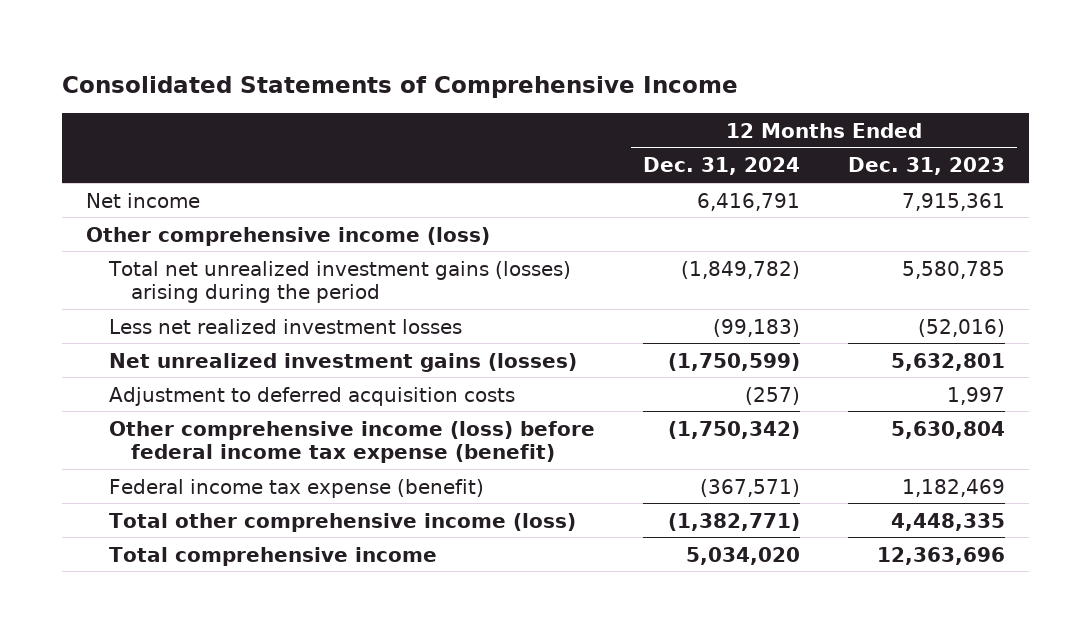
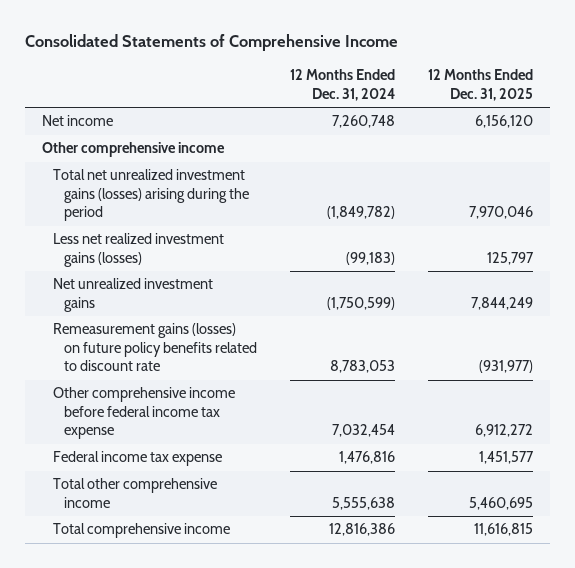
[847,157,1005,176] Dec. 31, 2023 -> none
none -> [428,69,534,101] 12 Months Ended Dec. 31, 2025
[696,192,800,211] 6,416,791 -> [332,115,396,129] 7,260,748
[86,226,491,246] Other comprehensive income (loss) -> [41,142,225,158] Other comprehensive income
[108,386,515,406] Adjustment to deferred acquisition costs -> none
[108,318,462,334] Less net realized investment losses -> [52,233,224,267] Less net realized investment gains (losses)
[108,352,577,372] Net unrealized investment gains (losses) -> [52,278,213,312] Net unrealized investment gains
none -> [52,323,257,372] Remeasurement gains (losses) on future policy benefits related to discount rate
[108,420,595,464] Other comprehensive income (loss) before federal income tax expense (benefit) -> [52,387,235,440] Other comprehensive income before federal income tax expense
[667,420,800,439] (1,750,342) -> [332,424,396,438] 7,032,454
[108,478,484,498] Federal income tax expense (benefit) -> [52,451,222,467] Federal income tax expense
[699,478,800,497] (367,571) -> [339,451,396,465] 1,476,816
[108,512,576,532] Total other comprehensive income (loss) -> [52,478,217,508] Total other comprehensive income
[667,512,800,531] (1,382,771) -> [332,496,396,510] 5,555,638
[685,546,800,565] 5,034,020 -> [329,523,396,537] 12,816,386

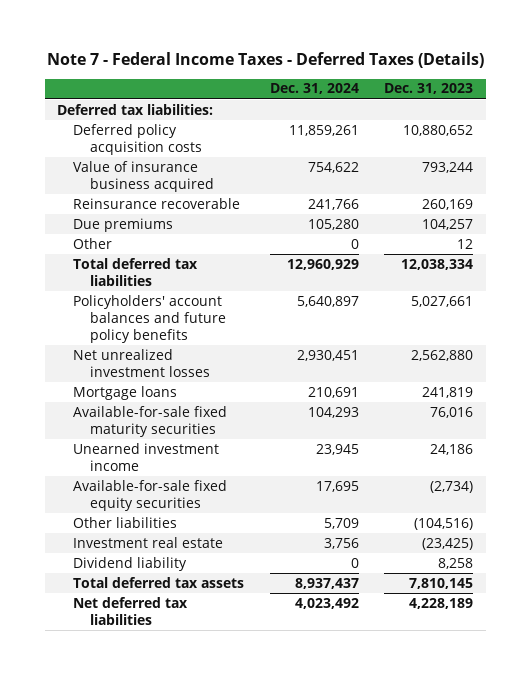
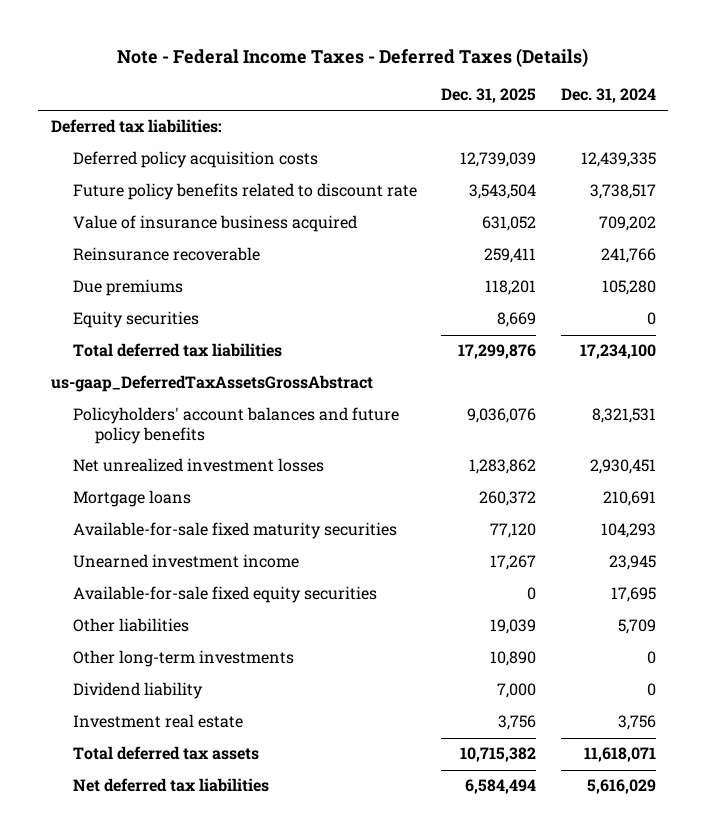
[47,52,485,69] Note 7 - Federal Income Taxes - Deferred Taxes (Details) -> [117,47,589,67] Note - Federal Income Taxes - Deferred Taxes (Details)
[384,83,474,95] Dec. 31, 2023 -> none
none -> [441,88,537,104] Dec. 31, 2025
[288,124,359,136] 11,859,261 -> [580,152,656,168] 12,439,335
none -> [72,183,417,201] Future policy benefits related to discount rate
[307,161,359,173] 754,622 -> [598,216,656,232] 709,202
[73,237,113,249] Other -> none
none -> [72,311,199,329] Equity securities
[286,258,359,270] 12,960,929 -> [579,344,656,360] 17,234,100
none -> [50,375,373,393] us-gaap_DeferredTaxAssetsGrossAbstract
[296,295,359,307] 5,640,897 -> [591,408,656,424] 8,321,531
none -> [72,650,294,668] Other long-term investments
[73,536,224,548] Investment real estate -> [72,714,243,729] Investment real estate
[294,577,359,589] 8,937,437 -> [583,747,656,763] 11,618,071
[294,597,359,609] 4,023,492 -> [586,779,656,795] 5,616,029

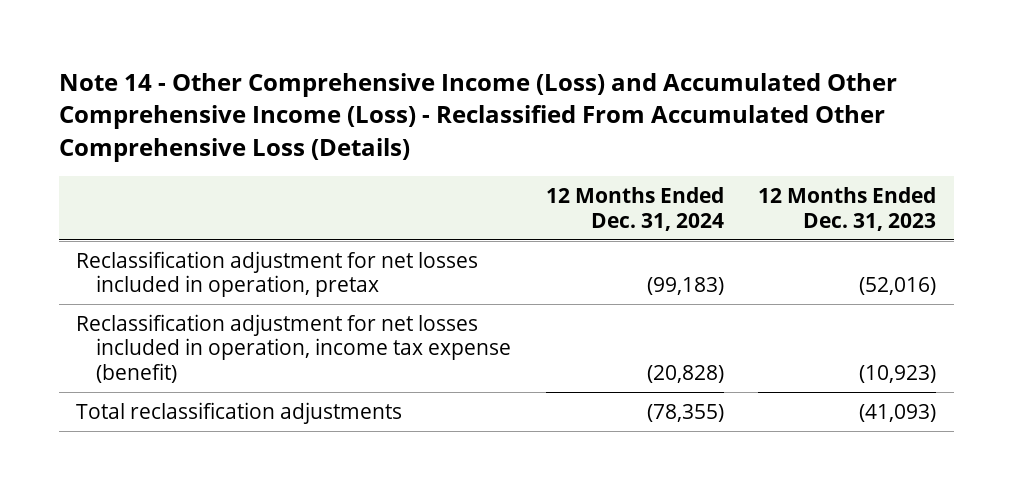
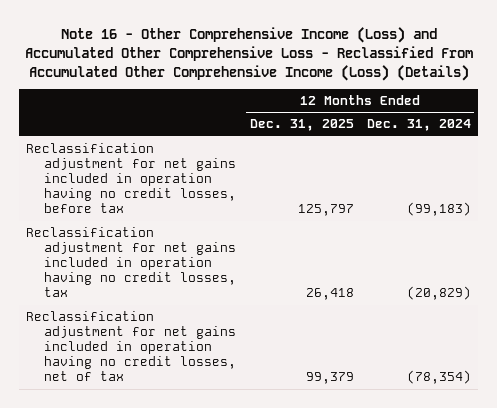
[58,73,897,162] Note 14 - Other Comprehensive Income (Loss) and Accumulated Other Comprehensive Income (Loss) - Reclassified From Accumulated Other Comprehensive Loss (Details) -> [24,26,473,81] Note 16 - Other Comprehensive Income (Loss) and Accumulated Other Comprehensive Loss - Reclassified From Accumulated Other Comprehensive Income (Loss) (Details)
[758,186,937,231] 12 Months Ended Dec. 31, 2023 -> none
none -> [249,119,354,132] Dec. 31, 2025
[76,401,403,424] Total reclassification adjustments -> none
[76,250,479,298] Reclassification adjustment for net losses included in operation, pretax -> [26,143,237,214] Reclassification adjustment for net gains included in operation having no credit losses, before tax
[76,313,512,383] Reclassification adjustment for net losses included in operation, income tax expense (benefit) -> [26,227,237,298] Reclassification adjustment for net gains included in operation having no credit losses, tax
[646,364,724,383] (20,828) -> [406,286,471,301] (20,829)
none -> [26,311,237,382] Reclassification adjustment for net gains included in operation having no credit losses, net of tax

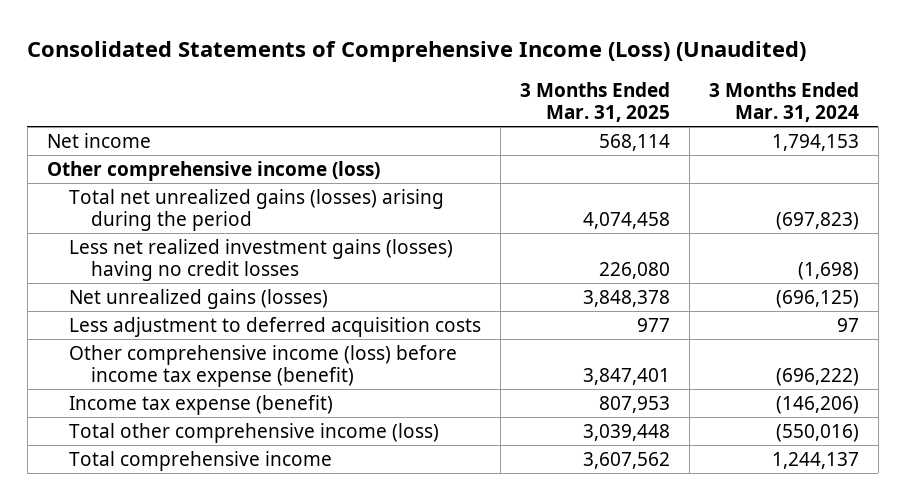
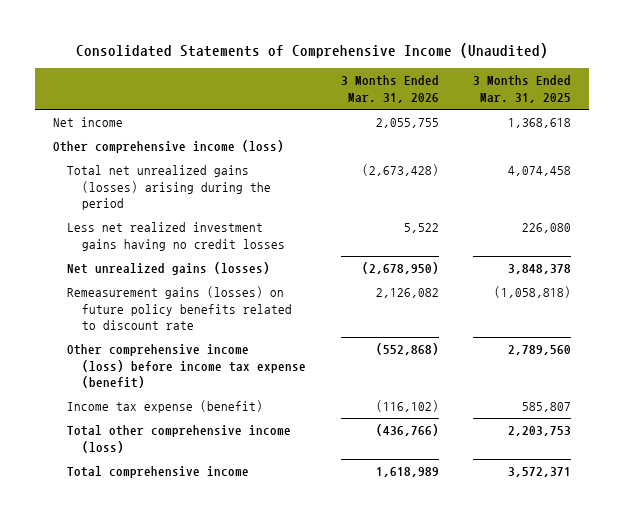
[27,40,807,62] Consolidated Statements of Comprehensive Income (Loss) (Unaudited) -> [75,43,548,59] Consolidated Statements of Comprehensive Income (Unaudited)
[708,81,859,123] 3 Months Ended Mar. 31, 2024 -> none
none -> [340,75,439,103] 3 Months Ended Mar. 31, 2026
[598,133,670,151] 568,114 -> [508,118,572,129] 1,368,618
[68,238,453,282] Less net realized investment gains (losses) having no credit losses -> [67,222,285,251] Less net realized investment gains having no credit losses
[68,316,481,337] Less adjustment to deferred acquisition costs -> none
none -> [67,286,292,331] Remeasurement gains (losses) on future policy benefits related to discount rate
[582,368,670,386] 3,847,401 -> [508,345,572,356] 2,789,560
[598,395,670,413] 807,953 -> [522,402,572,413] 585,807
[582,423,670,441] 3,039,448 -> [508,426,572,437] 2,203,753
[582,451,670,469] 3,607,562 -> [508,467,572,478] 3,572,371

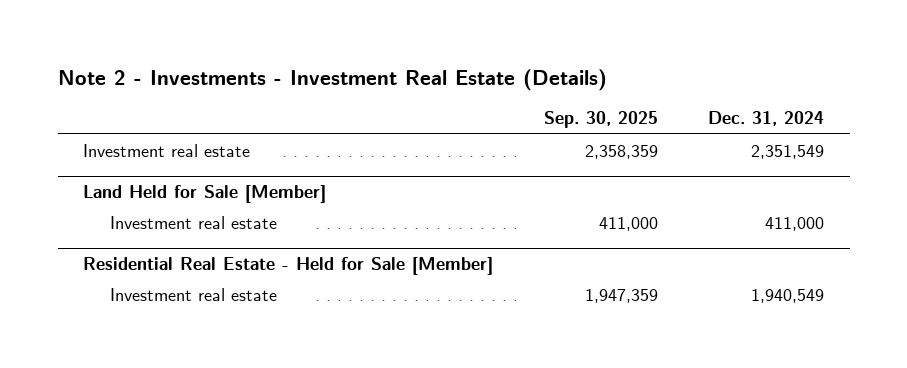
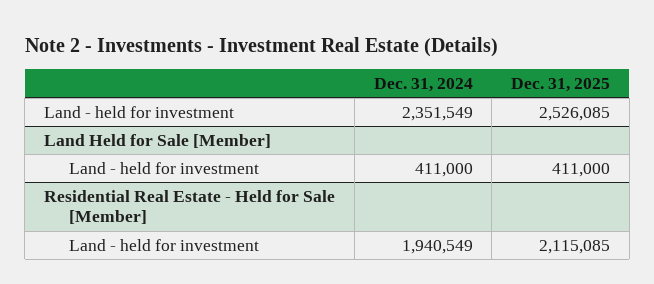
[543,111,658,129] Sep. 30, 2025 -> none
none -> [511,77,611,92] Dec. 31, 2025
[83,143,251,157] Investment real estate -> [43,105,234,118] Land - held for investment
[110,215,278,229] Investment real estate -> [68,161,259,174] Land - held for investment
[110,287,278,301] Investment real estate -> [68,238,259,251] Land - held for investment

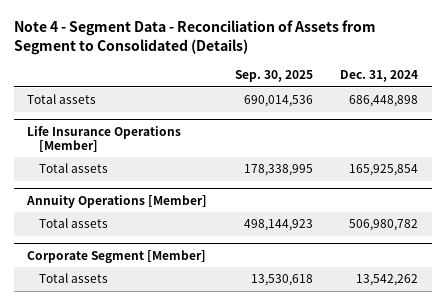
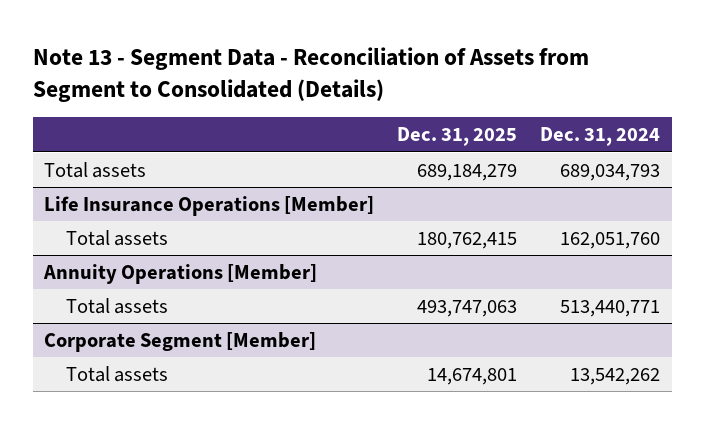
[13,20,376,55] Note 4 - Segment Data - Reconciliation of Assets from Segment to Consolidated (Details) -> [33,46,590,102] Note 13 - Segment Data - Reconciliation of Assets from Segment to Consolidated (Details)
[234,70,313,83] Sep. 30, 2025 -> none
none -> [397,127,518,147] Dec. 31, 2025
[349,95,419,108] 686,448,898 -> [560,163,661,181] 689,034,793
[349,164,419,177] 165,925,854 -> [560,231,661,249] 162,051,760
[349,219,419,232] 506,980,782 -> [560,299,661,317] 513,440,771

